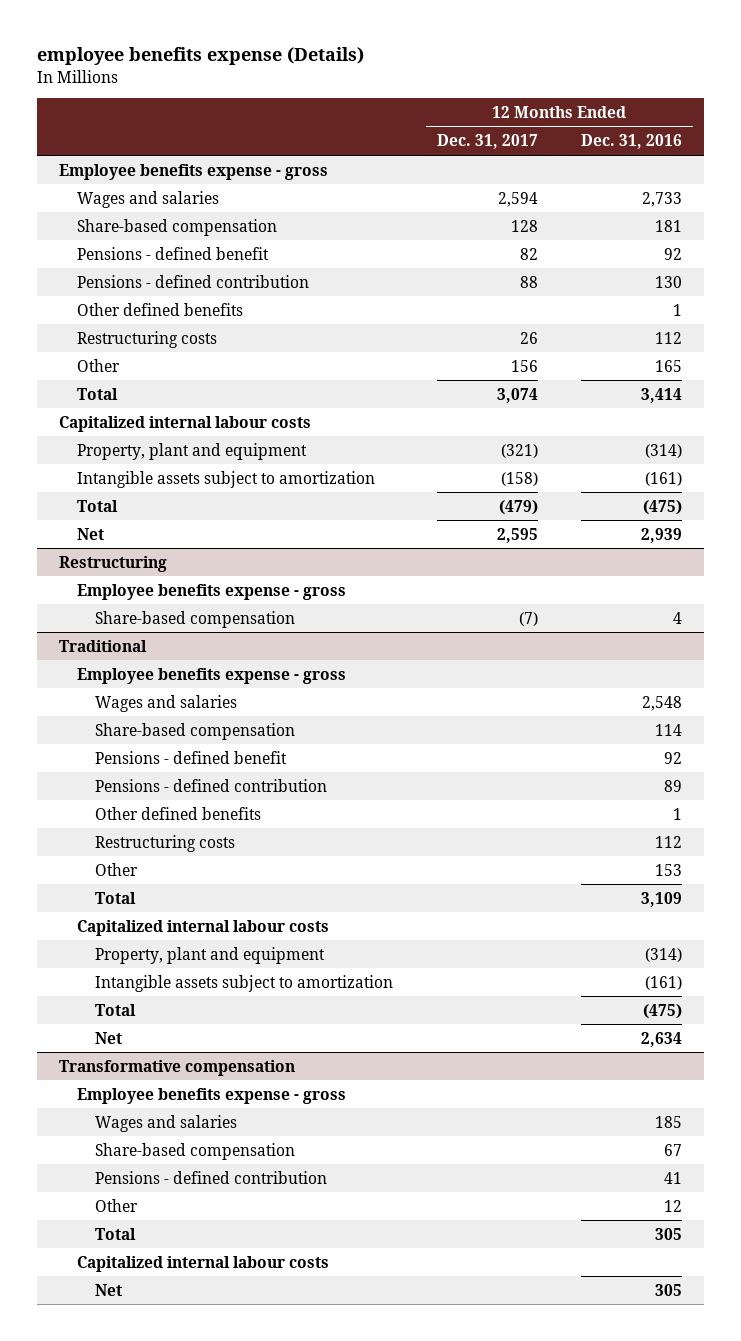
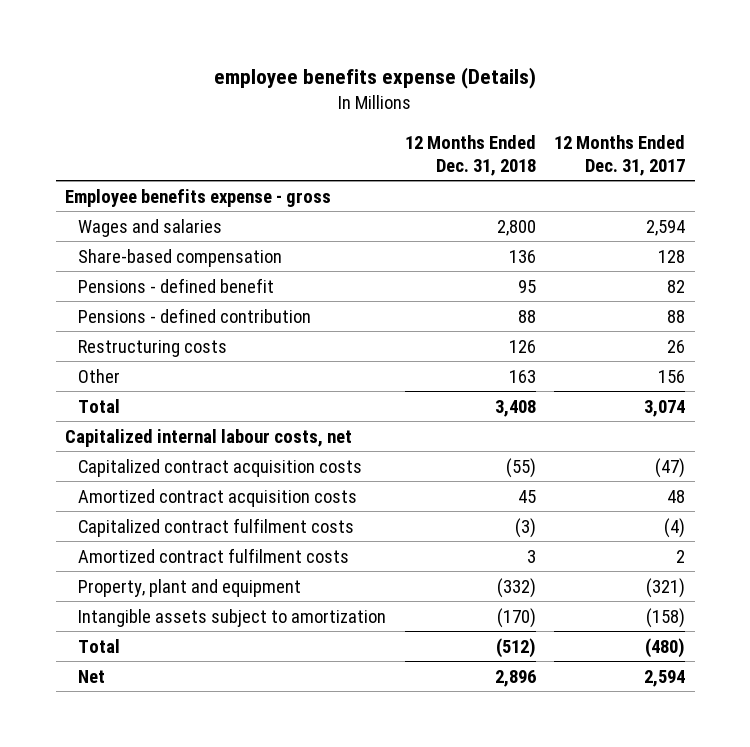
[580,134,682,150] Dec. 31, 2016 -> none
none -> [404,135,536,176] 12 Months Ended Dec. 31, 2018
[77,302,244,316] Other defined benefits -> none
[58,415,311,432] Capitalized internal labour costs -> [64,428,352,447] Capitalized internal labour costs, net
none -> [78,458,363,477] Capitalized contract acquisition costs
none -> [78,488,358,507] Amortized contract acquisition costs
none -> [78,517,355,537] Capitalized contract fulfilment costs
none -> [78,547,350,563] Amortized contract fulfilment costs
[58,555,167,572] Restructuring -> none
[77,583,347,600] Employee benefits expense - gross -> none
[95,610,296,628] Share-based compensation -> none
[58,639,147,652] Traditional -> none
[77,667,347,684] Employee benefits expense - gross -> none
[95,694,238,712] Wages and salaries -> none
[95,722,296,740] Share-based compensation -> none
[95,750,288,764] Pensions - defined benefit -> none
[95,778,328,792] Pensions - defined contribution -> none
[95,806,262,820] Other defined benefits -> none
[95,834,236,852] Restructuring costs -> none
[95,862,139,876] Other -> none
[95,891,137,904] Total -> none
[77,919,330,936] Capitalized internal labour costs -> none
[95,946,326,964] Property, plant and equipment -> none
[95,974,394,992] Intangible assets subject to amortization -> none
[95,1003,137,1016] Total -> none
[95,1031,123,1044] Net -> none
[58,1059,295,1076] Transformative compensation -> none
[77,1087,347,1104] Employee benefits expense - gross -> none
[95,1114,238,1132] Wages and salaries -> none
[95,1142,296,1160] Share-based compensation -> none
[95,1170,328,1184] Pensions - defined contribution -> none
[95,1198,139,1212] Other -> none
[95,1227,137,1240] Total -> none
[77,1255,330,1272] Capitalized internal labour costs -> none
[95,1283,123,1296] Net -> none
[498,499,538,515] (479) -> [645,637,686,658] (480)
[496,527,538,543] 2,595 -> [644,669,686,687] 2,594

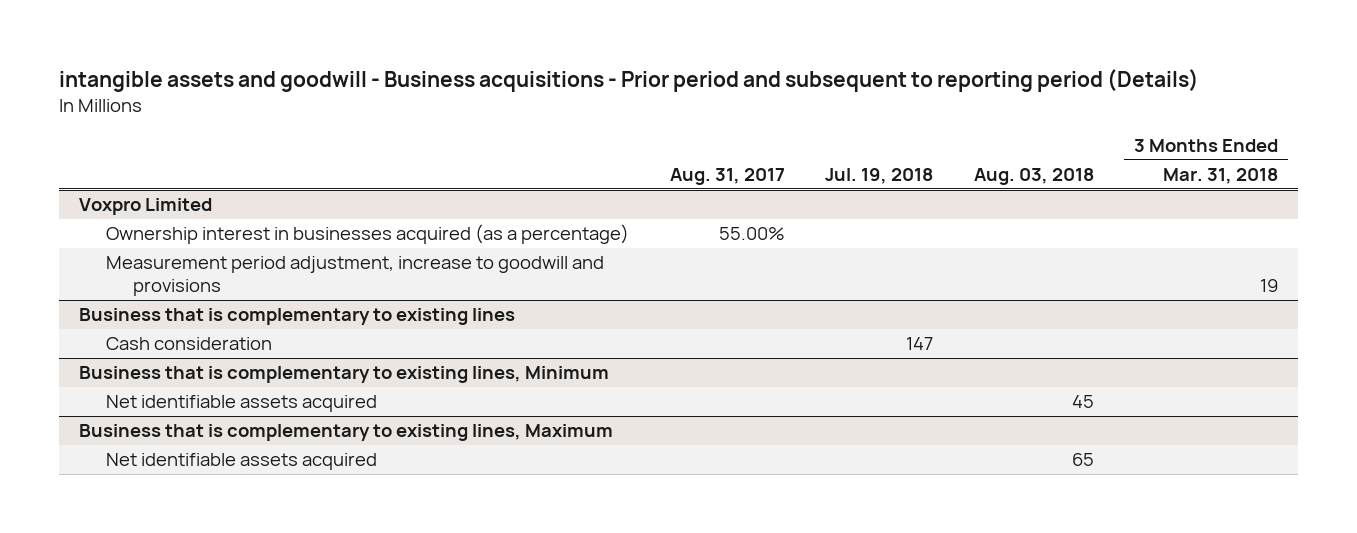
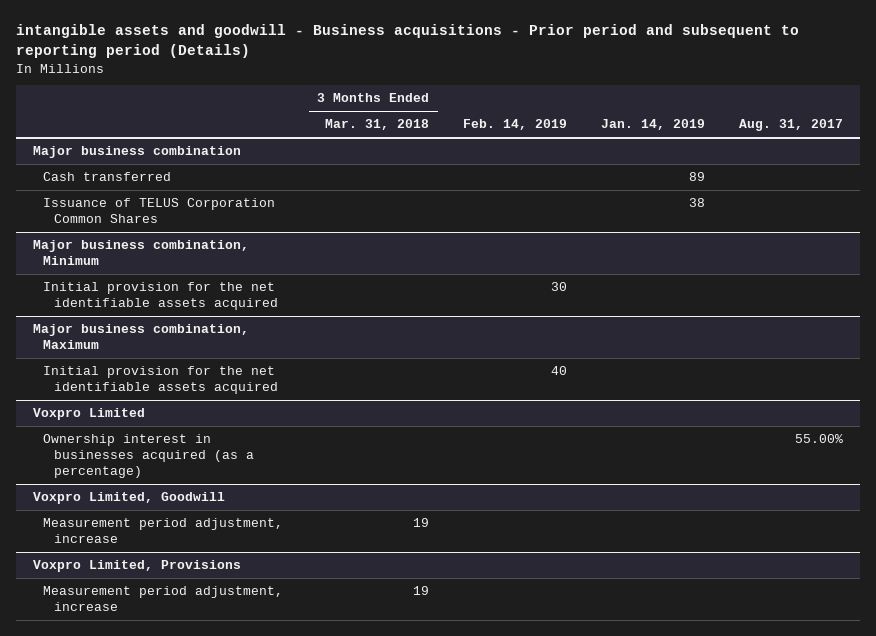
[825,167,934,184] Jul. 19, 2018 -> none
[973,167,1094,185] Aug. 03, 2018 -> none
none -> [463,119,568,131] Feb. 14, 2019
none -> [601,119,706,131] Jan. 14, 2019
none -> [32,146,241,159] Major business combination
none -> [43,172,172,182] Cash transferred
none -> [43,198,276,224] Issuance of TELUS Corporation Common Shares
none -> [32,240,249,266] Major business combination, Minimum
none -> [43,282,279,311] Initial provision for the net identifiable assets acquired
none -> [32,324,249,350] Major business combination, Maximum
none -> [43,366,279,395] Initial provision for the net identifiable assets acquired
[106,256,605,297] Measurement period adjustment, increase to goodwill and provisions -> none
[79,308,516,326] Business that is complementary to existing lines -> none
[106,337,273,351] Cash consideration -> none
[79,366,610,384] Business that is complementary to existing lines, Minimum -> none
[106,395,378,413] Net identifiable assets acquired -> none
[79,424,614,442] Business that is complementary to existing lines, Maximum -> none
[106,453,378,471] Net identifiable assets acquired -> none
none -> [32,492,225,505] Voxpro Limited, Goodwill
none -> [43,518,284,544] Measurement period adjustment, increase
none -> [32,560,241,573] Voxpro Limited, Provisions
none -> [43,586,284,612] Measurement period adjustment, increase

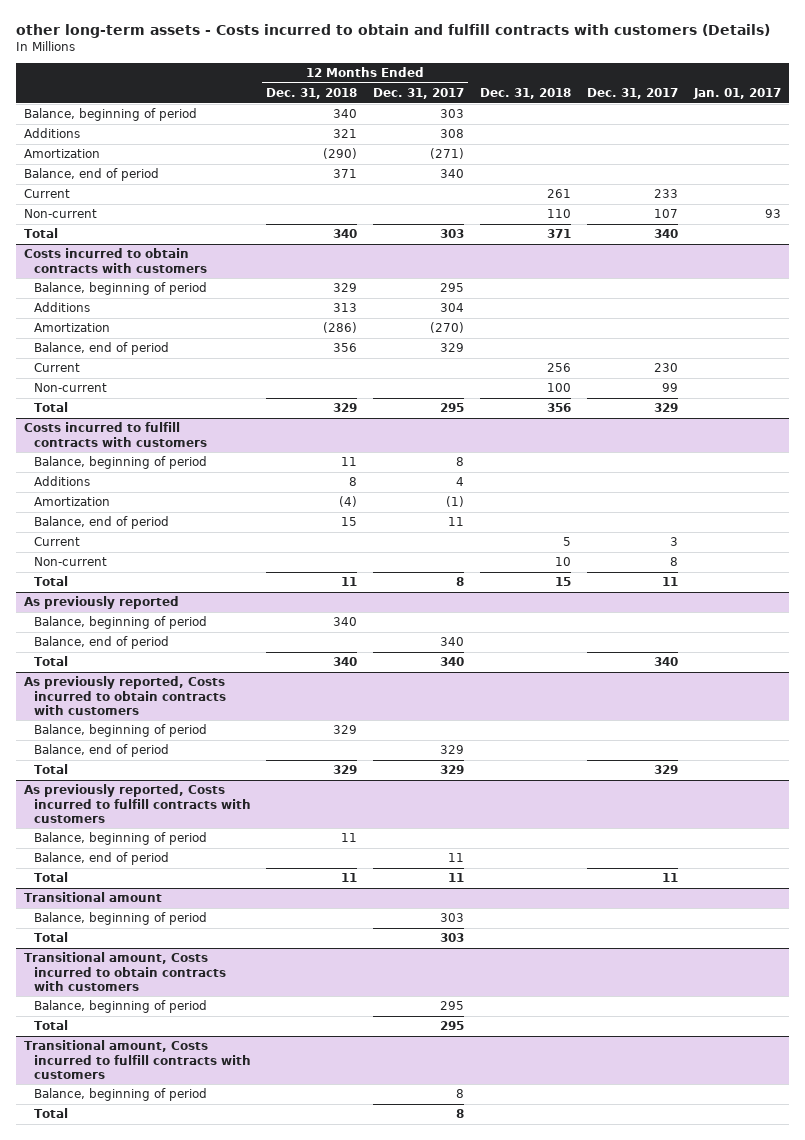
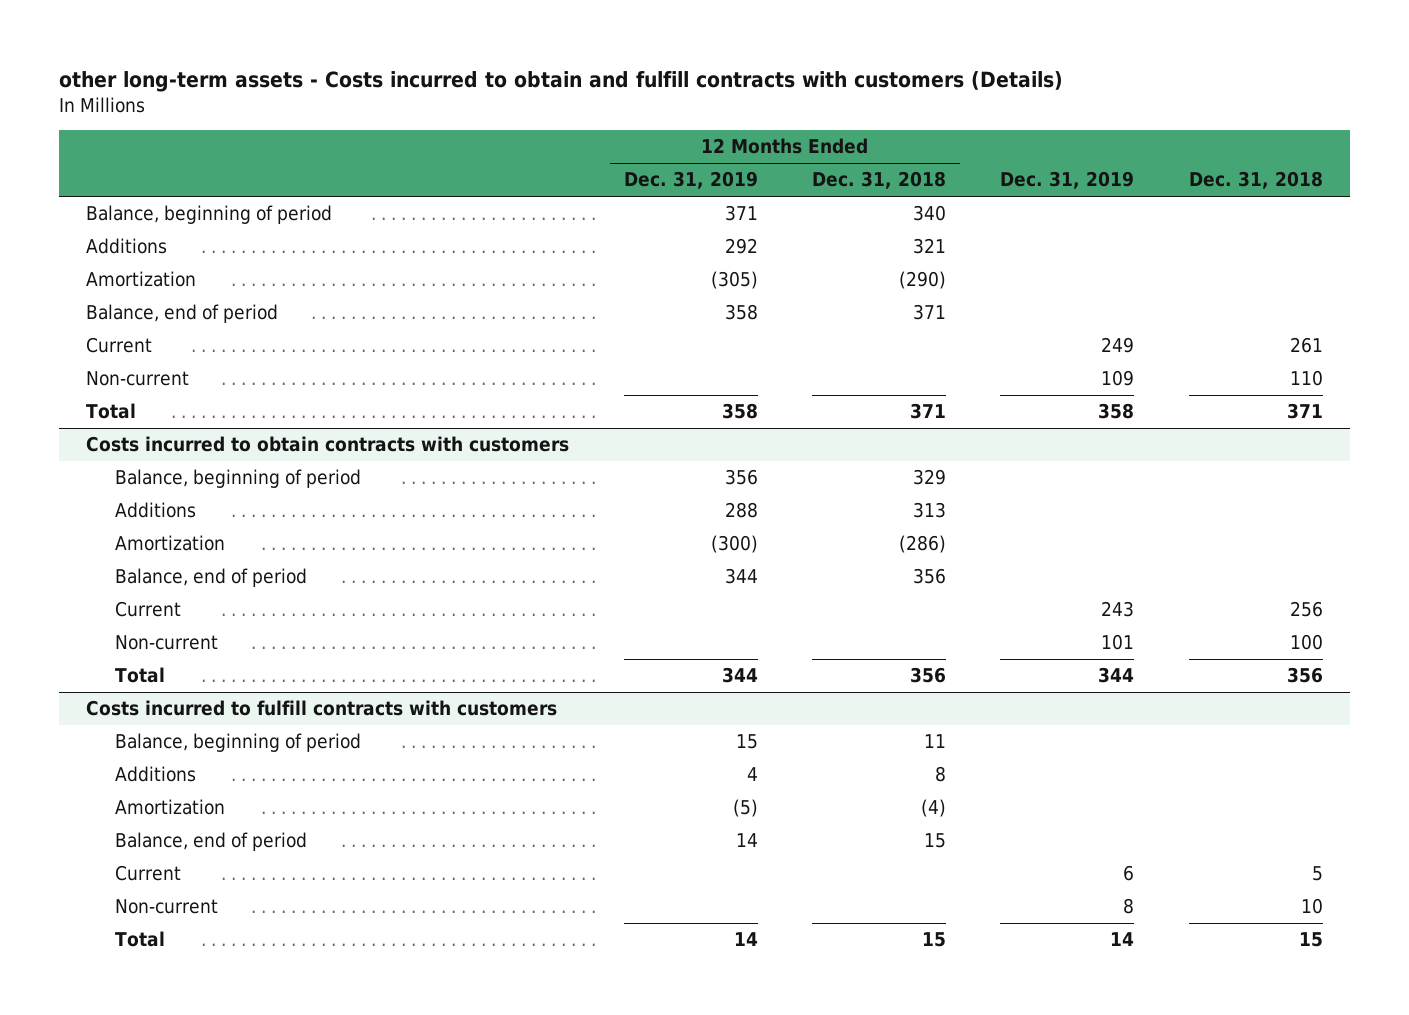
[373,88,465,100] Dec. 31, 2017 -> none
[587,88,679,100] Dec. 31, 2017 -> none
[693,88,782,100] Jan. 01, 2017 -> none
none -> [623,171,758,190] Dec. 31, 2019
none -> [1000,171,1135,190] Dec. 31, 2019
[333,229,358,239] 340 -> [909,403,946,420] 371
[333,403,358,413] 329 -> [909,667,946,684] 356
[24,596,180,610] As previously reported -> none
[33,616,207,630] Balance, beginning of period -> none
[33,636,169,650] Balance, end of period -> none
[33,656,68,667] Total -> none
[24,676,226,715] As previously reported, Costs incurred to obtain contracts with customers -> none
[33,724,207,738] Balance, beginning of period -> none
[33,744,169,758] Balance, end of period -> none
[33,764,68,775] Total -> none
[24,784,251,823] As previously reported, Costs incurred to fulfill contracts with customers -> none
[33,832,207,846] Balance, beginning of period -> none
[33,852,169,866] Balance, end of period -> none
[33,872,68,883] Total -> none
[24,892,163,903] Transitional amount -> none
[33,912,207,926] Balance, beginning of period -> none
[33,932,68,943] Total -> none
[24,952,226,991] Transitional amount, Costs incurred to obtain contracts with customers -> none
[33,1000,207,1014] Balance, beginning of period -> none
[33,1020,68,1031] Total -> none
[24,1040,251,1079] Transitional amount, Costs incurred to fulfill contracts with customers -> none
[33,1088,207,1102] Balance, beginning of period -> none
[33,1108,68,1119] Total -> none
[341,577,358,587] 11 -> [921,932,946,948] 15

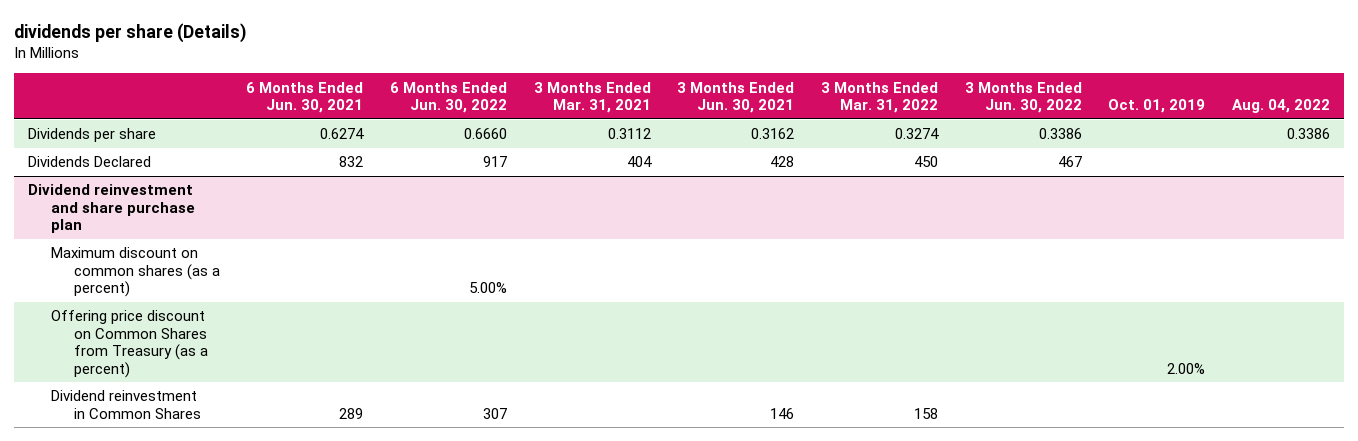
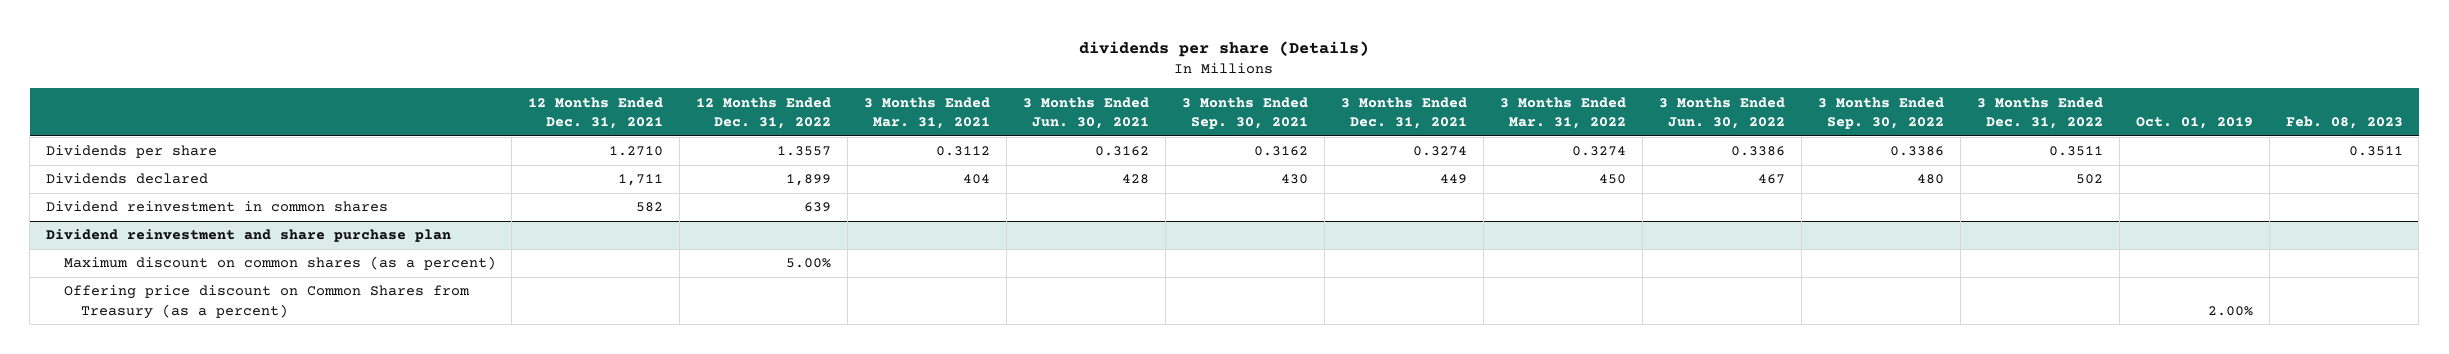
[246,81,364,114] 6 Months Ended Jun. 30, 2021 -> none
[390,81,508,114] 6 Months Ended Jun. 30, 2022 -> none
[1232,99,1331,114] Aug. 04, 2022 -> none
none -> [528,96,664,130] 12 Months Ended Dec. 31, 2021
none -> [696,96,832,130] 12 Months Ended Dec. 31, 2022
none -> [1182,96,1309,130] 3 Months Ended Sep. 30, 2021
none -> [1341,96,1468,130] 3 Months Ended Dec. 31, 2021
none -> [1817,96,1944,130] 3 Months Ended Sep. 30, 2022
none -> [1976,96,2103,130] 3 Months Ended Dec. 31, 2022
none -> [2285,116,2403,130] Feb. 08, 2023
[27,156,151,168] Dividends Declared -> [46,173,209,185] Dividends declared
none -> [46,201,389,213] Dividend reinvestment in common shares
[50,390,201,419] Dividend reinvestment in Common Shares -> none

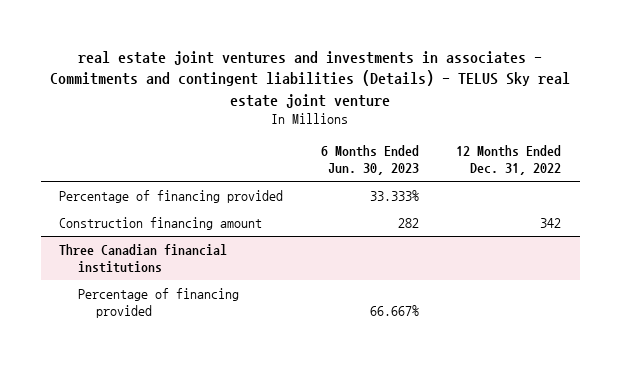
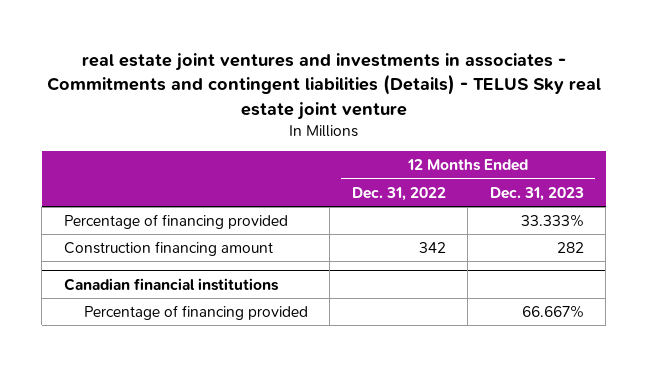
[320,144,419,176] 6 Months Ended Jun. 30, 2023 -> none
none -> [489,186,584,201] Dec. 31, 2023
[59,243,228,274] Three Canadian financial institutions -> [63,277,279,291] Canadian financial institutions

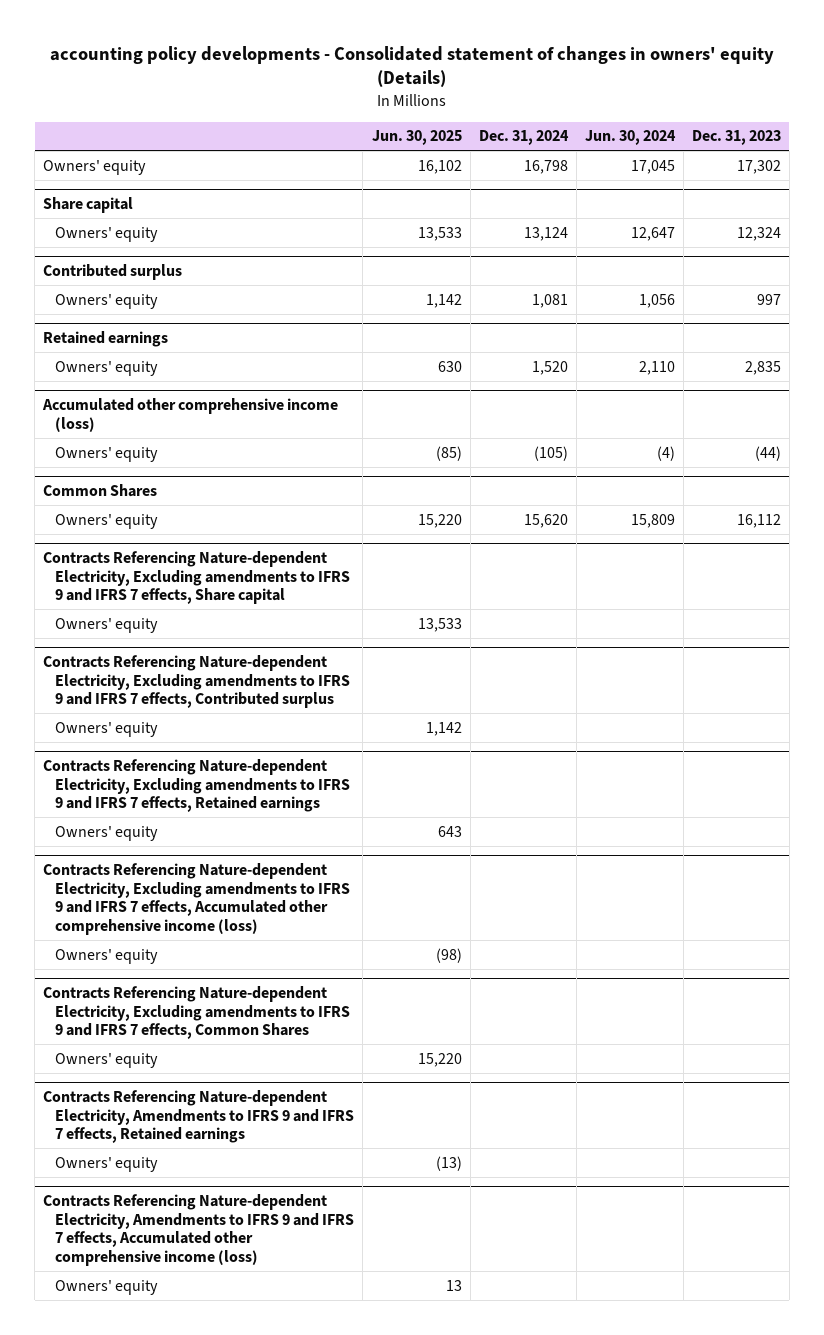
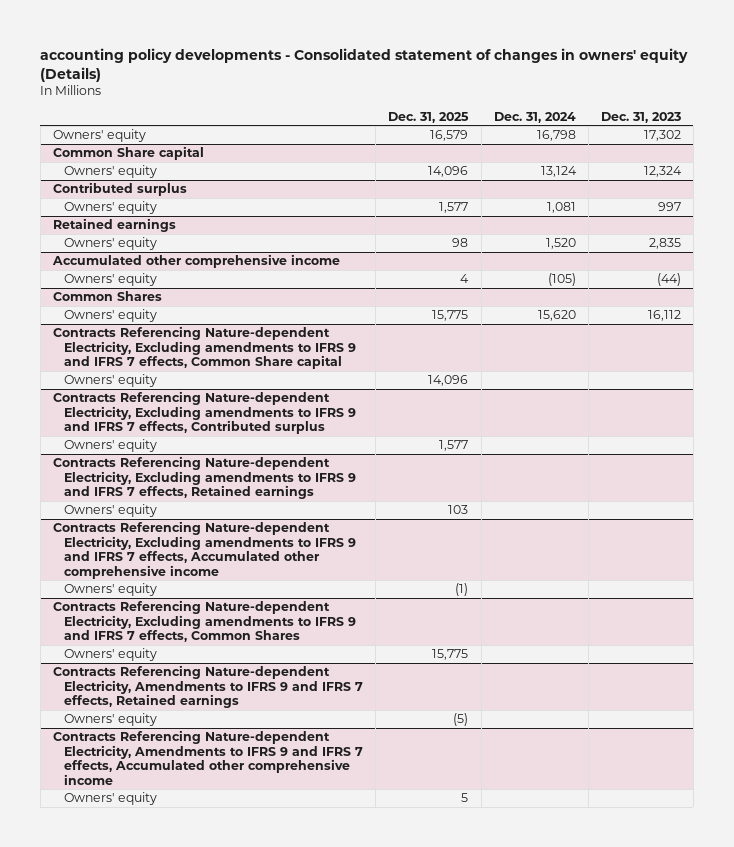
[371,130,462,146] Jun. 30, 2025 -> none
[584,130,676,146] Jun. 30, 2024 -> none
none -> [388,111,470,123] Dec. 31, 2025
[43,196,134,213] Share capital -> [52,146,204,161] Common Share capital
[42,397,339,432] Accumulated other comprehensive income (loss) -> [51,254,340,269] Accumulated other comprehensive income
[43,550,351,605] Contracts Referencing Nature-dependent Electricity, Excluding amendments to IFRS 9 and IFRS 7 effects, Share capital -> [52,326,357,370] Contracts Referencing Nature-dependent Electricity, Excluding amendments to IFRS 9 and IFRS 7 effects, Common Share capital
[43,862,351,936] Contracts Referencing Nature-dependent Electricity, Excluding amendments to IFRS 9 and IFRS 7 effects, Accumulated other comprehensive income (loss) -> [52,521,357,579] Contracts Referencing Nature-dependent Electricity, Excluding amendments to IFRS 9 and IFRS 7 effects, Accumulated other comprehensive income
[43,1193,355,1267] Contracts Referencing Nature-dependent Electricity, Amendments to IFRS 9 and IFRS 7 effects, Accumulated other comprehensive income (loss) -> [52,730,364,785] Contracts Referencing Nature-dependent Electricity, Amendments to IFRS 9 and IFRS 7 effects, Accumulated other comprehensive income

